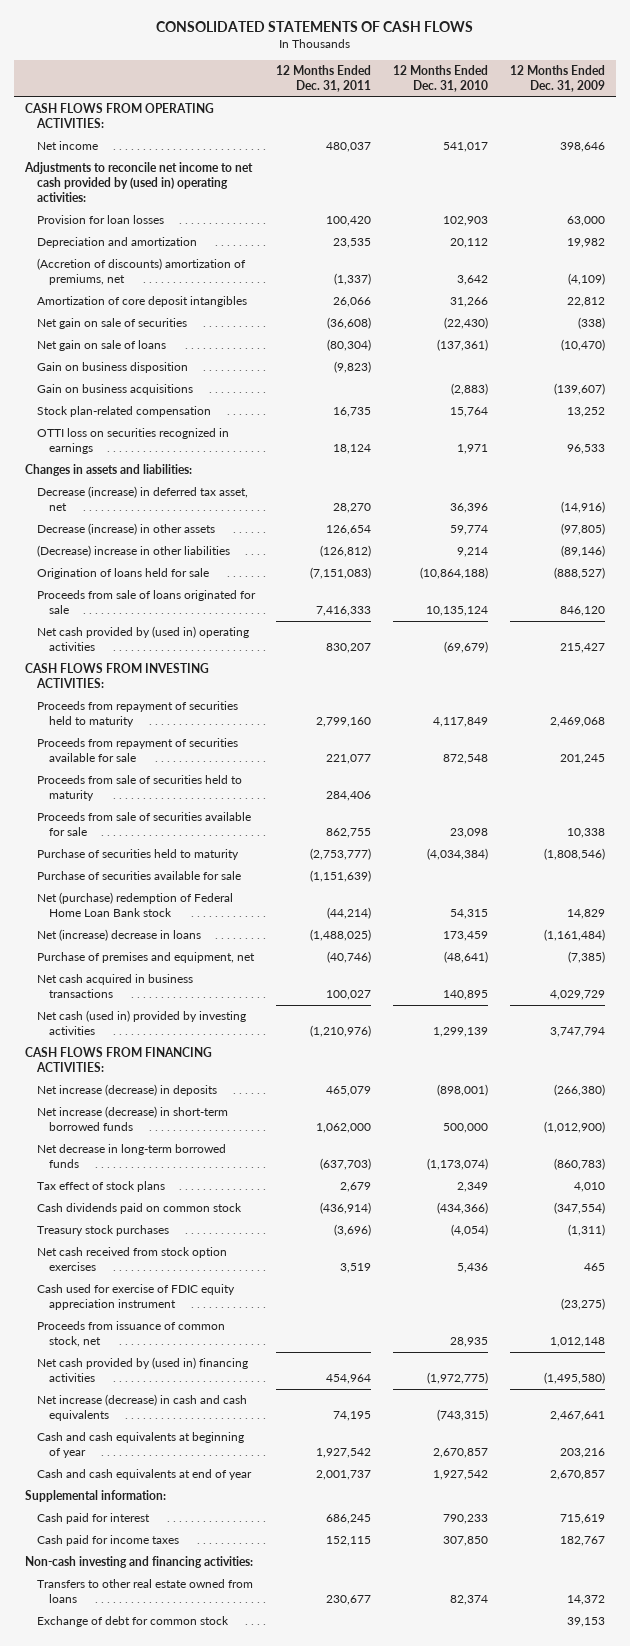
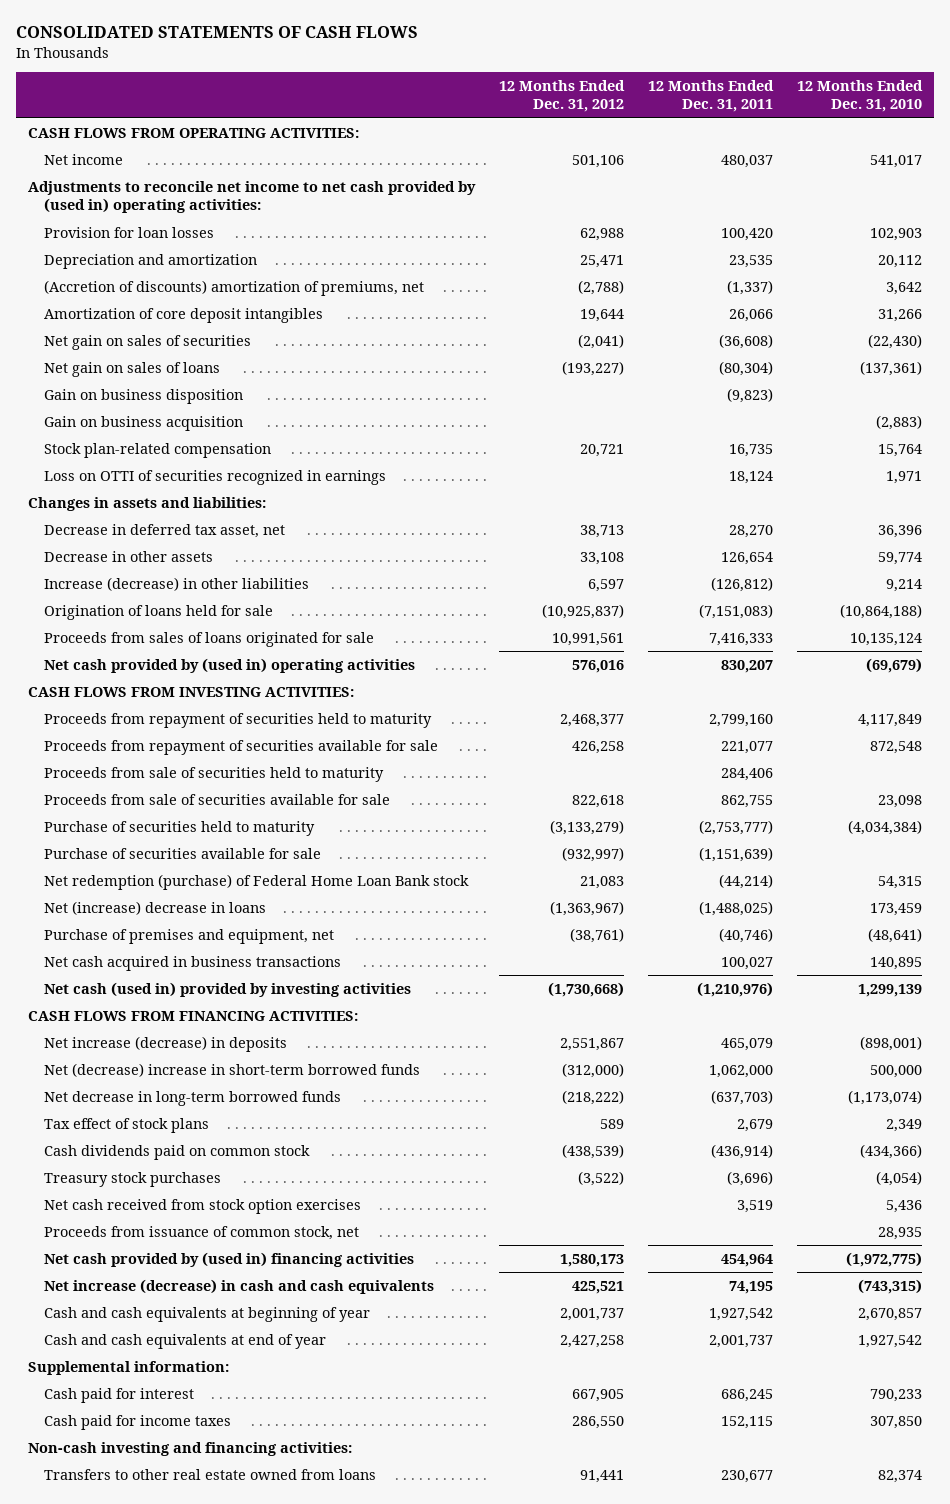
[509,64,605,92] 12 Months Ended Dec. 31, 2009 -> none
none -> [499,80,626,113] 12 Months Ended Dec. 31, 2012
[36,318,187,330] Net gain on sale of securities -> [44,334,252,350] Net gain on sales of securities
[36,340,166,352] Net gain on sale of loans -> [44,361,221,377] Net gain on sales of loans
[36,384,193,396] Gain on business acquisitions -> [44,415,244,431] Gain on business acquisition
[36,428,229,455] OTTI loss on securities recognized in earnings -> [44,469,387,485] Loss on OTTI of securities recognized in earnings
[36,486,248,512] Decrease (increase) in deferred tax asset, net -> [44,523,286,538] Decrease in deferred tax asset, net
[36,523,215,536] Decrease (increase) in other assets -> [44,550,214,562] Decrease in other assets
[36,545,230,558] (Decrease) increase in other liabilities -> [44,576,310,591] Increase (decrease) in other liabilities
[36,590,256,615] Proceeds from sale of loans originated for sale -> [44,631,375,647] Proceeds from sales of loans originated for sale
[36,892,233,918] Net (purchase) redemption of Federal Home Loan Bank stock -> [44,873,470,890] Net redemption (purchase) of Federal Home Loan Bank stock
[36,1106,228,1132] Net increase (decrease) in short-term borrowed funds -> [44,1062,421,1077] Net (decrease) increase in short-term borrowed funds
[36,1284,235,1311] Cash used for exercise of FDIC equity appreciation instrument -> none
[36,1616,229,1628] Exchange of debt for common stock -> none

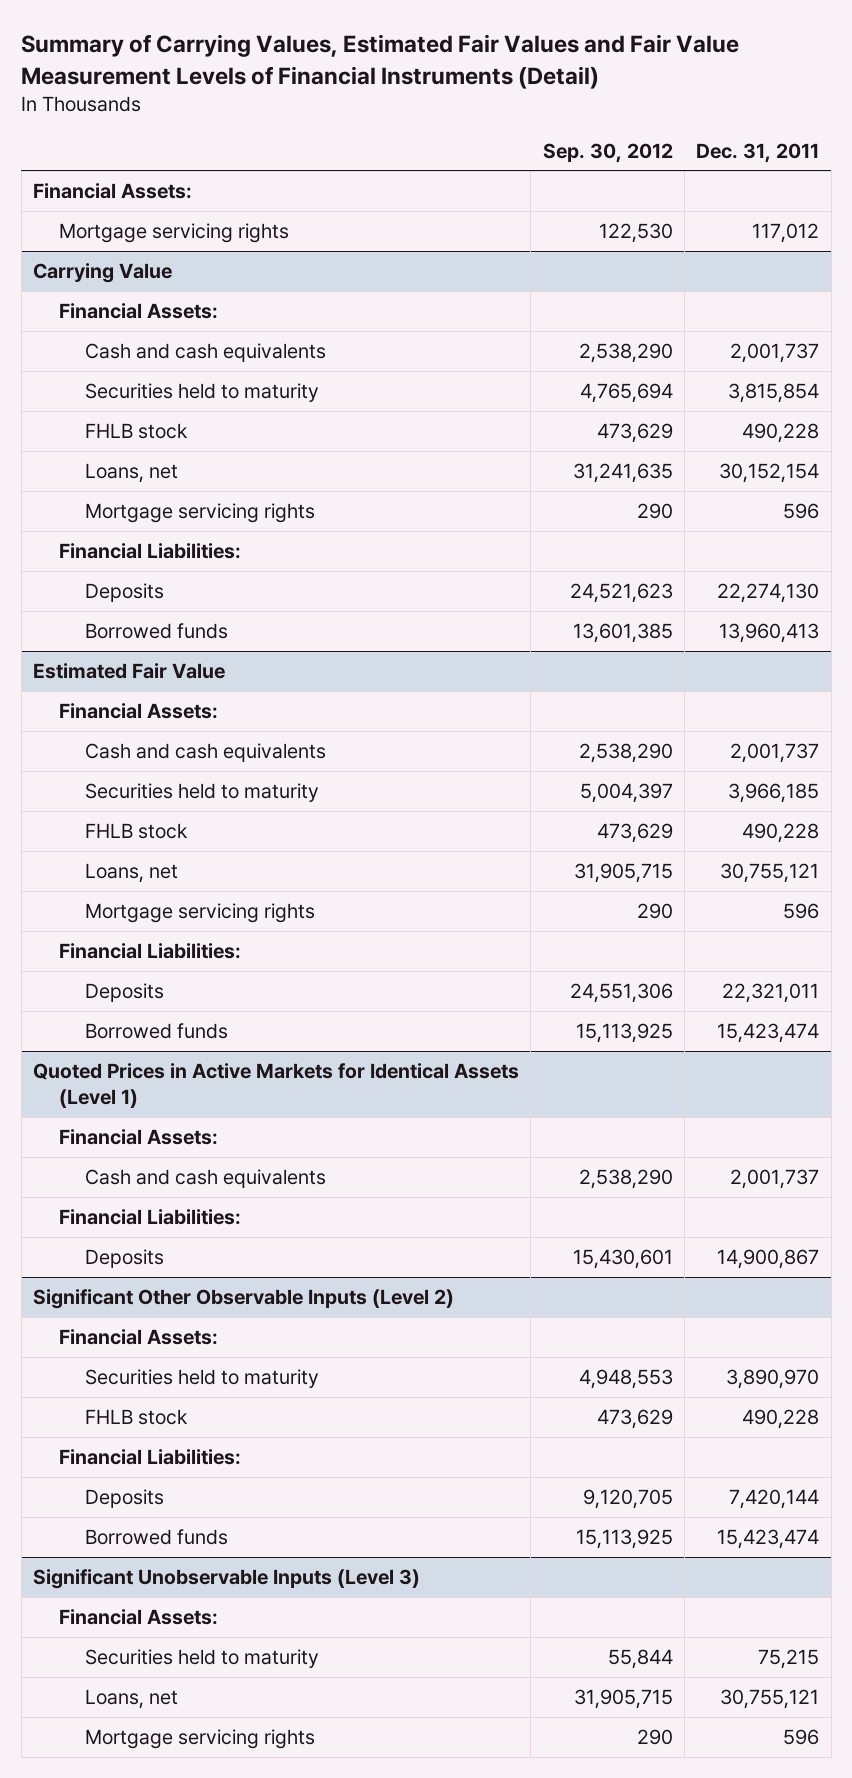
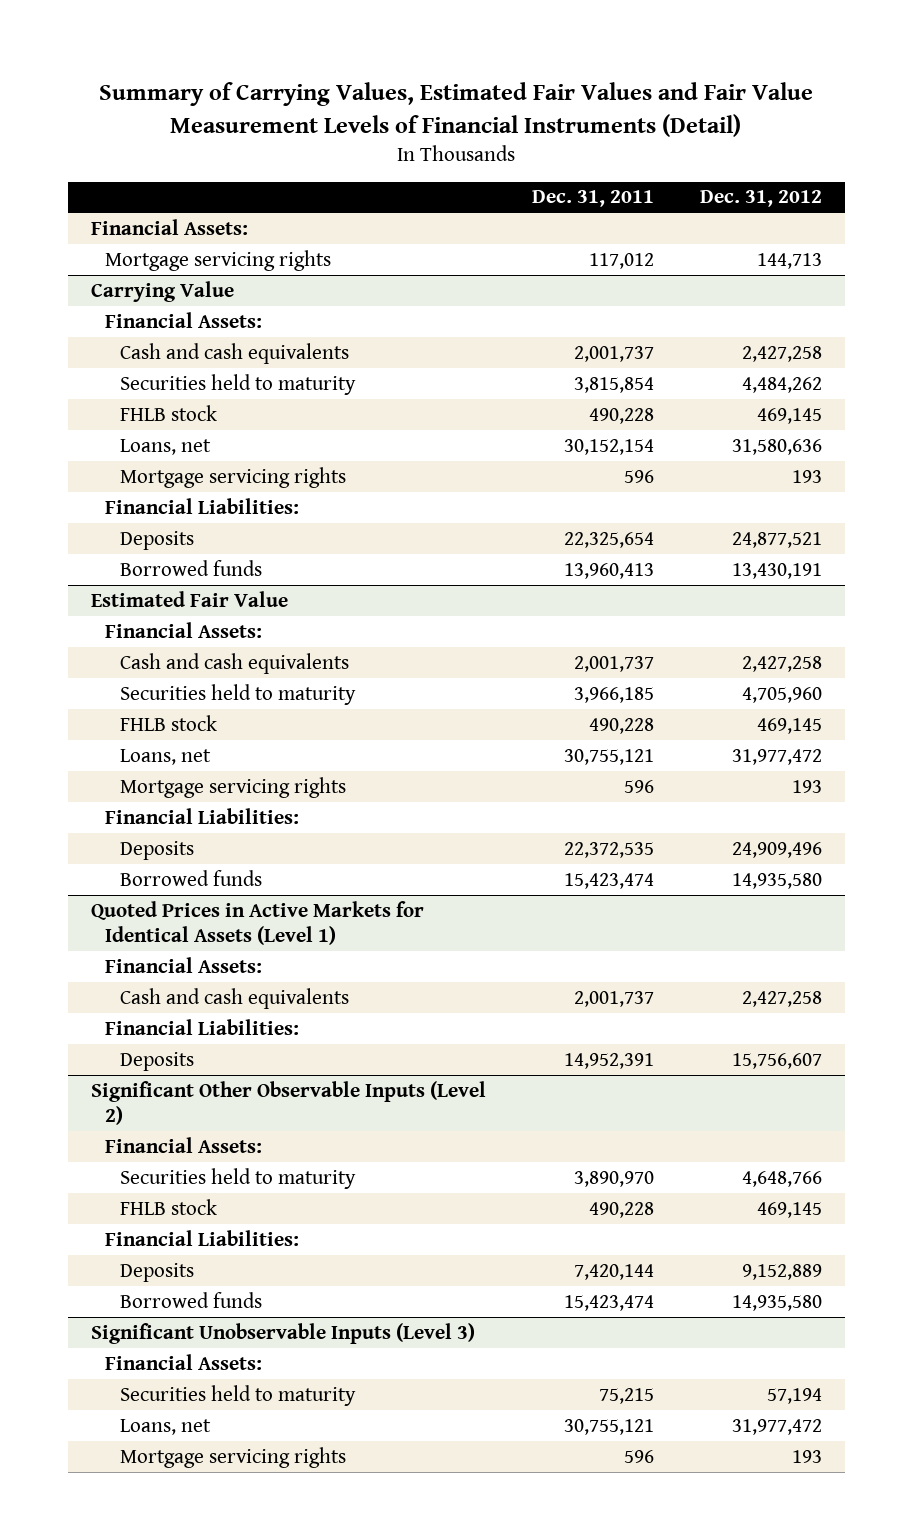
[542,142,673,163] Sep. 30, 2012 -> none
none -> [699,190,822,208] Dec. 31, 2012
[717,583,820,604] 22,274,130 -> [563,531,654,548] 22,325,654
[722,983,820,1004] 22,321,011 -> [563,841,654,858] 22,372,535
[717,1249,820,1270] 14,900,867 -> [563,1052,654,1069] 14,952,391

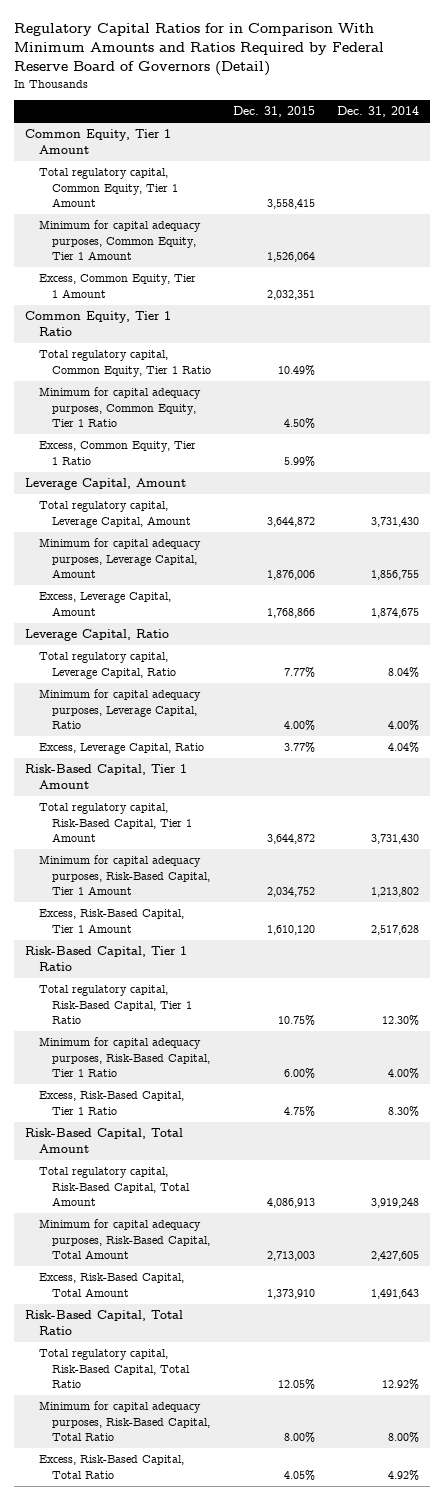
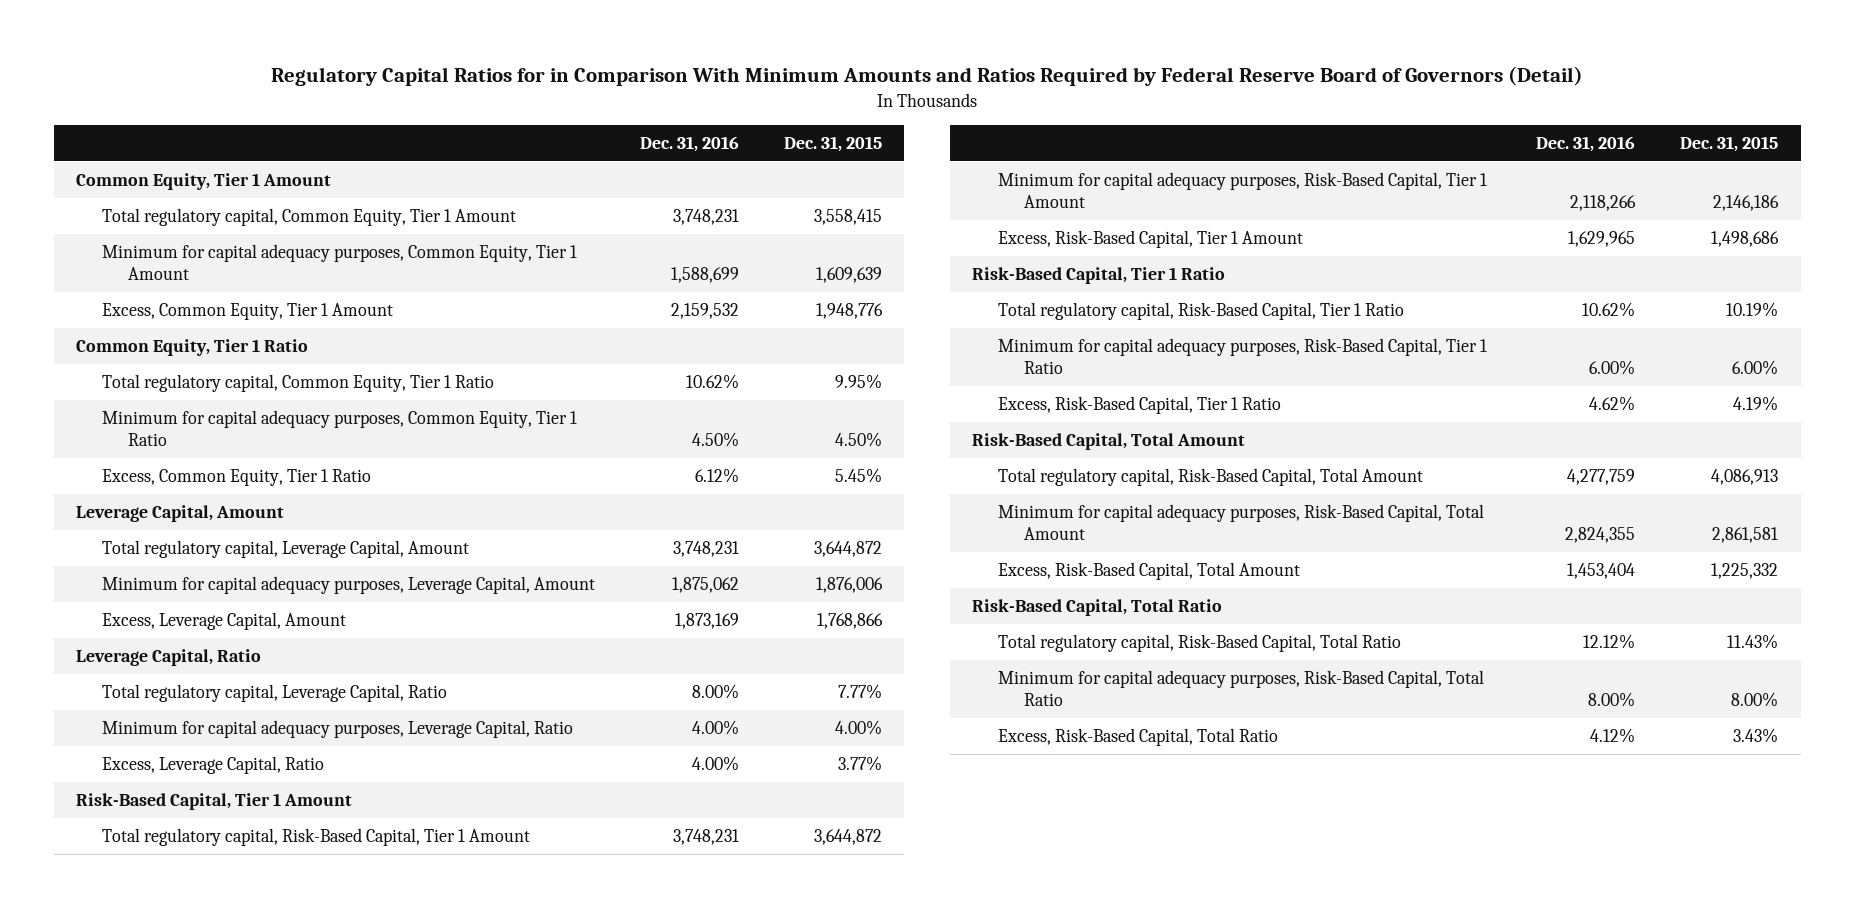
[336,106,419,118] Dec. 31, 2014 -> none
none -> [639,136,739,153] Dec. 31, 2016
[267,252,316,263] 1,526,064 -> [815,267,882,284] 1,609,639
[267,289,316,300] 2,032,351 -> [815,303,883,320] 1,948,776
[278,364,316,376] 10.49% -> [834,374,882,390] 9.95%
[284,455,316,467] 5.99% -> [834,468,882,484] 5.45%
[267,887,316,898] 2,034,752 -> [1713,195,1780,212] 2,146,186
[267,924,316,935] 1,610,120 -> [1711,231,1780,248] 1,498,686
[278,1015,316,1027] 10.75% -> [1726,302,1779,318] 10.19%
[284,1105,316,1117] 4.75% -> [1733,396,1779,412] 4.19%
[267,1251,316,1262] 2,713,003 -> [1712,527,1779,544] 2,861,581
[267,1288,316,1299] 1,373,910 -> [1711,563,1779,580] 1,225,332
[278,1379,316,1391] 12.05% -> [1727,634,1779,650] 11.43%
[284,1469,316,1481] 4.05% -> [1733,728,1779,744] 3.43%

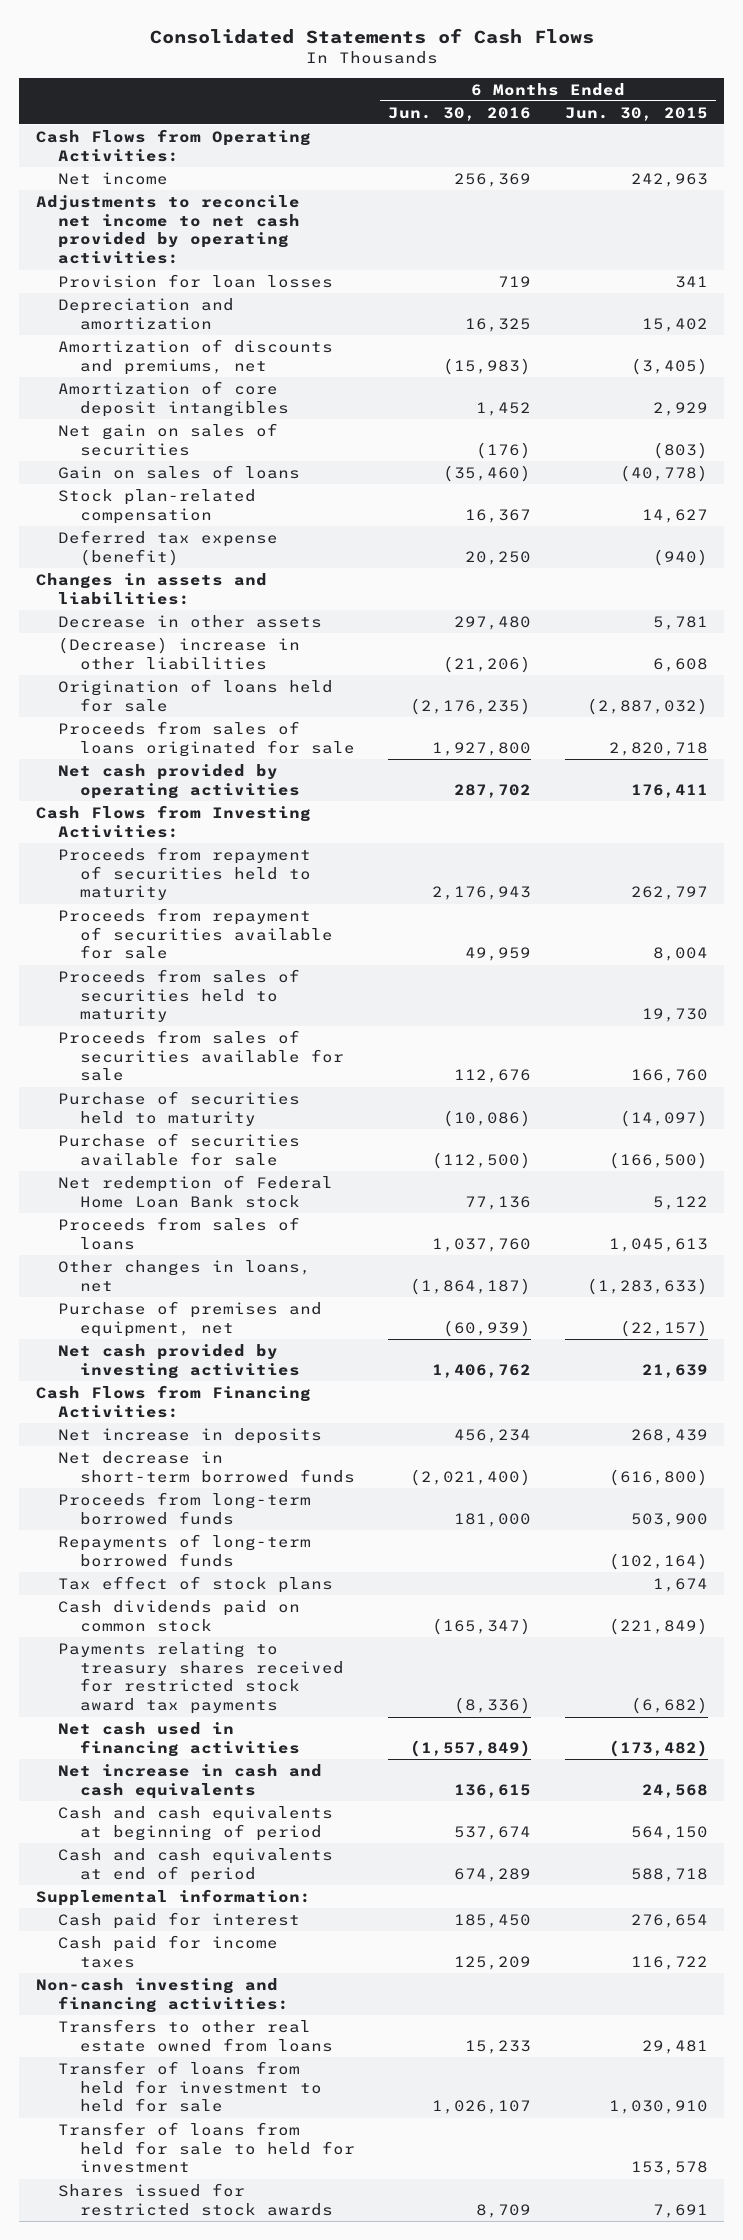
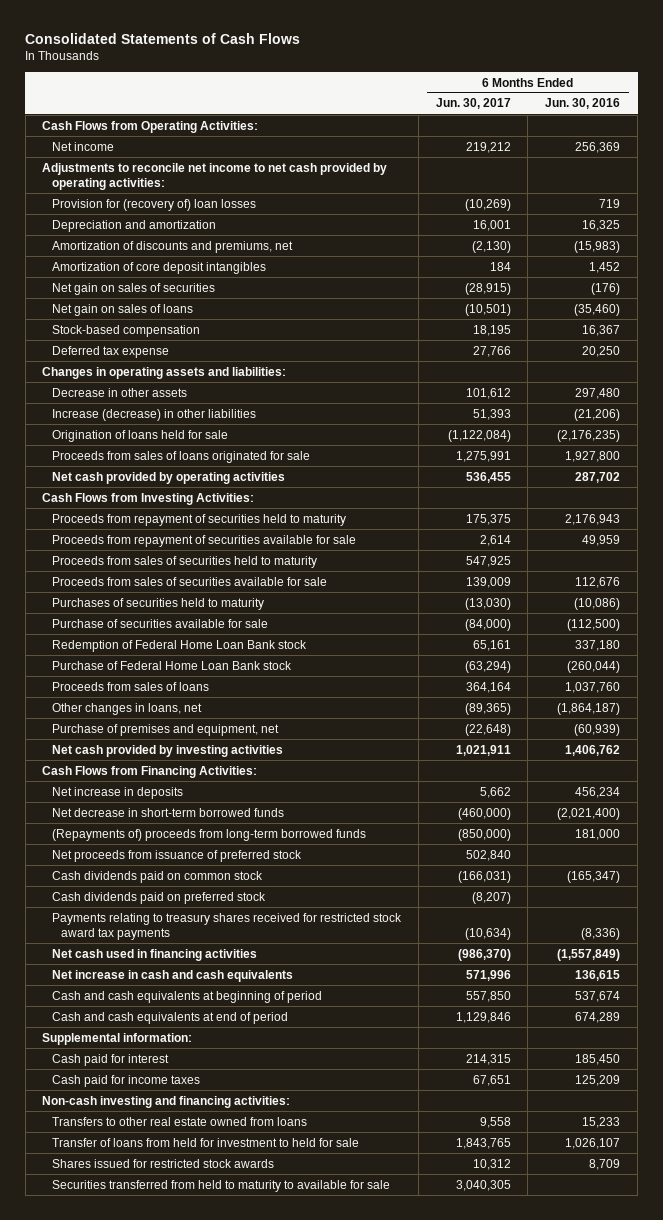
[564,106,708,121] Jun. 30, 2015 -> none
none -> [435,98,511,110] Jun. 30, 2017
[57,273,333,288] Provision for loan losses -> [51,198,256,211] Provision for (recovery of) loan losses
[57,464,300,479] Gain on sales of loans -> [51,303,193,316] Net gain on sales of loans
[57,488,256,524] Stock plan-related compensation -> [51,324,200,337] Stock-based compensation
[57,529,278,566] Deferred tax expense (benefit) -> [51,345,169,358] Deferred tax expense
[35,572,267,605] Changes in assets and liabilities: -> [42,366,287,379] Changes in operating assets and liabilities:
[57,636,300,670] (Decrease) increase in other liabilities -> [51,408,256,421] Increase (decrease) in other liabilities
[57,1090,300,1126] Purchase of securities held to maturity -> [51,597,264,610] Purchases of securities held to maturity
[57,1174,333,1208] Net redemption of Federal Home Loan Bank stock -> [51,639,307,652] Redemption of Federal Home Loan Bank stock
[465,1195,532,1210] 77,136 -> [575,639,621,651] 337,180
none -> [51,660,292,670] Purchase of Federal Home Loan Bank stock
[57,1533,311,1567] Repayments of long-term borrowed funds -> none
[57,1575,333,1593] Tax effect of stock plans -> none
[57,1491,311,1525] Proceeds from long-term borrowed funds -> [51,828,366,841] (Repayments of) proceeds from long-term borrowed funds
none -> [51,849,302,862] Net proceeds from issuance of preferred stock
none -> [51,891,266,904] Cash dividends paid on preferred stock
[57,2121,356,2174] Transfer of loans from held for sale to held for investment -> none
none -> [51,1179,390,1192] Securities transferred from held to maturity to available for sale

